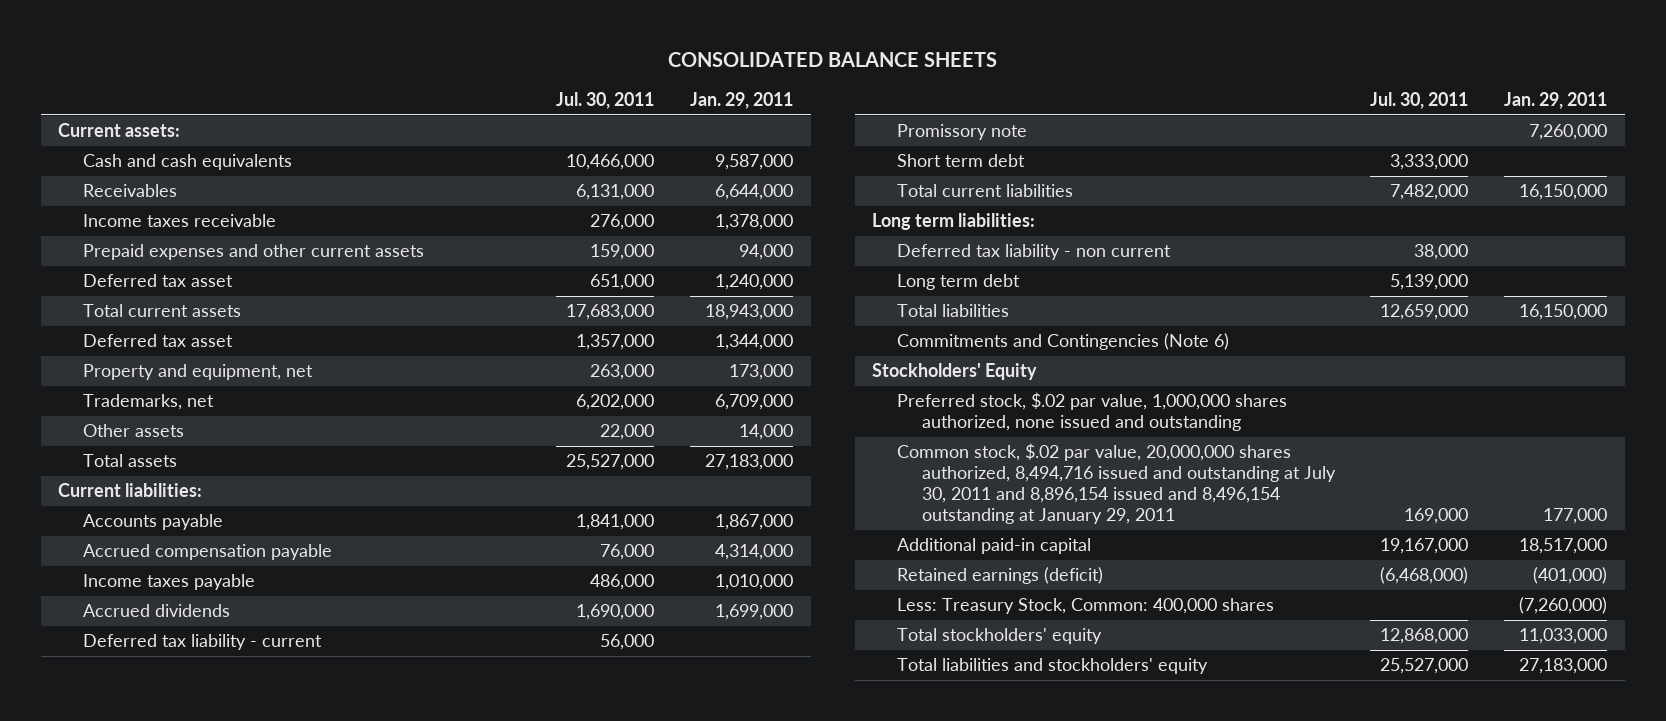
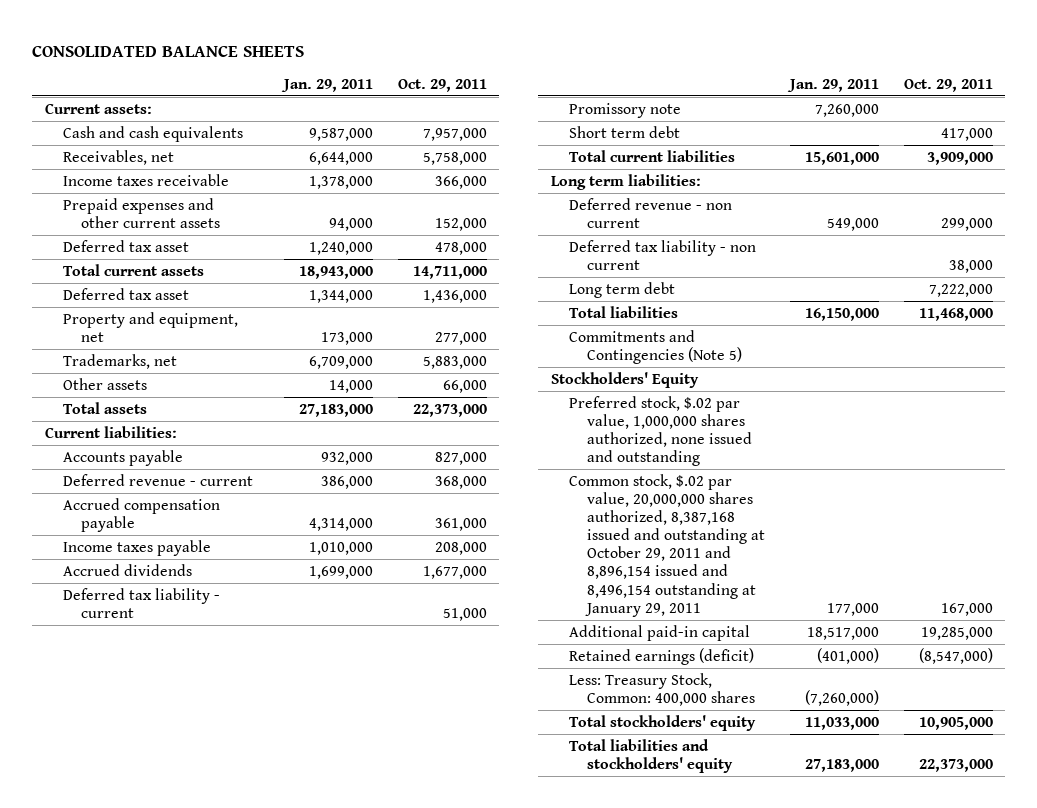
[556,91,655,109] Jul. 30, 2011 -> none
none -> [397,79,487,93] Oct. 29, 2011
[83,184,178,198] Receivables -> [62,149,174,165] Receivables, net
[715,514,794,531] 1,867,000 -> [320,451,373,465] 932,000
none -> [62,473,253,486] Deferred revenue - current
[1519,184,1608,201] 16,150,000 -> [804,151,879,165] 15,601,000
none -> [568,197,732,228] Deferred revenue - non current
[897,333,1230,351] Commitments and Contingencies (Note 6) -> [568,329,743,364] Commitments and Contingencies (Note 5)
[897,443,1336,525] Common stock, $.02 par value, 20,000,000 shares authorized, 8,494,716 issued and outstanding at July 30, 2011 and 8,896,154 issued and 8,496,154 outstanding at January 29, 2011 -> [568,473,766,617] Common stock, $.02 par value, 20,000,000 shares authorized, 8,387,168 issued and outstanding at October 29, 2011 and 8,896,154 issued and 8,496,154 outstanding at January 29, 2011

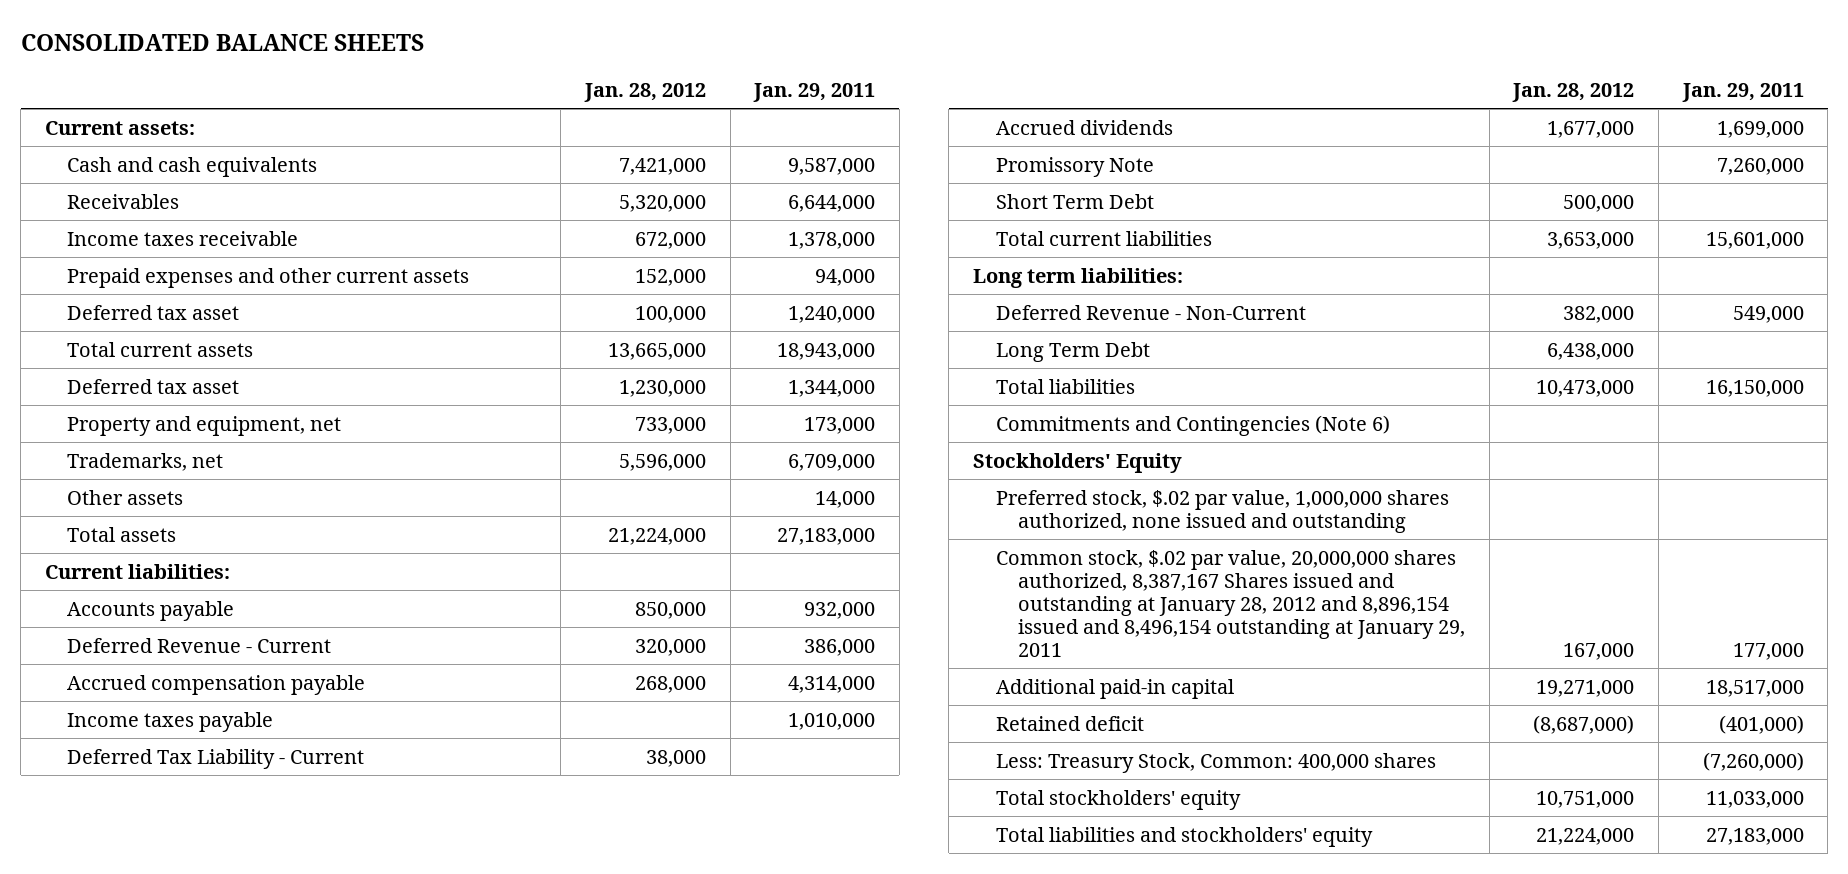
[397,79,487,93] Oct. 29, 2011 -> none
none -> [583,82,706,102] Jan. 28, 2012
[62,149,174,165] Receivables, net -> [67,193,180,209] Receivables
[62,473,253,486] Deferred revenue - current -> [67,637,332,653] Deferred Revenue - Current
none -> [67,748,365,769] Deferred Tax Liability - Current
[62,587,220,618] Deferred tax liability - current -> none
[568,102,681,118] Promissory note -> [995,156,1154,177] Promissory Note
[568,125,680,138] Short term debt -> [995,193,1154,209] Short Term Debt
[568,239,756,270] Deferred tax liability - non current -> none
[568,197,732,228] Deferred revenue - non current -> [995,304,1306,320] Deferred Revenue - Non-Current
[568,281,675,298] Long term debt -> [995,341,1150,362] Long Term Debt
[568,329,743,364] Commitments and Contingencies (Note 5) -> [995,414,1390,436] Commitments and Contingencies (Note 6)
[568,473,766,617] Common stock, $.02 par value, 20,000,000 shares authorized, 8,387,168 issued and outstanding at October 29, 2011 and 8,896,154 issued and 8,496,154 outstanding at January 29, 2011 -> [995,549,1466,658] Common stock, $.02 par value, 20,000,000 shares authorized, 8,387,167 Shares issued and outstanding at January 28, 2012 and 8,896,154 issued and 8,496,154 outstanding at January 29, 2011
[568,647,754,665] Retained earnings (deficit) -> [995,715,1144,731] Retained deficit

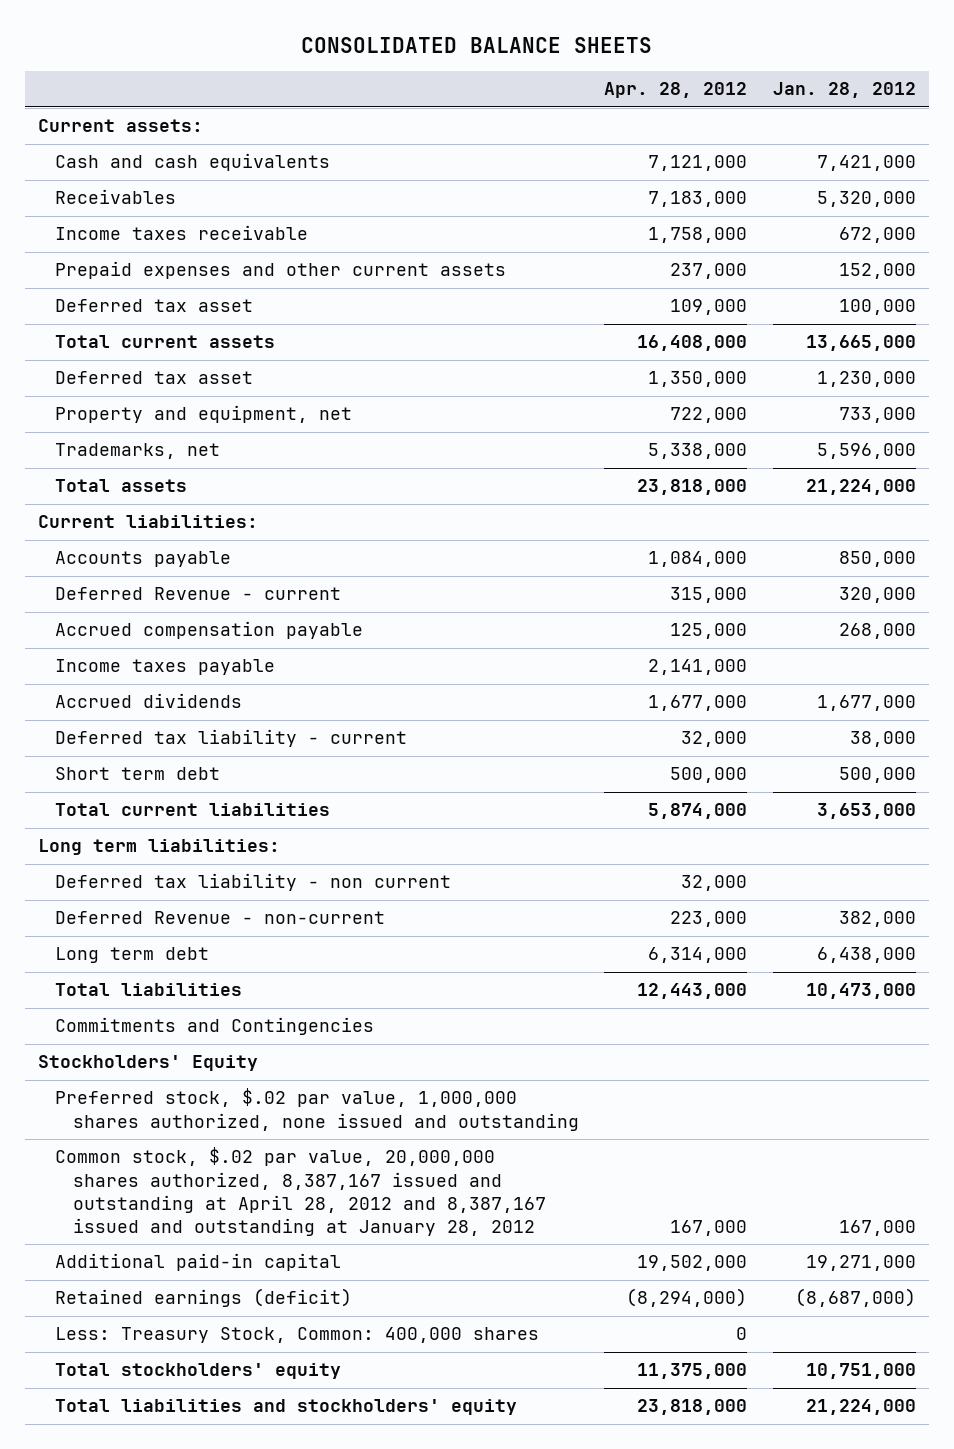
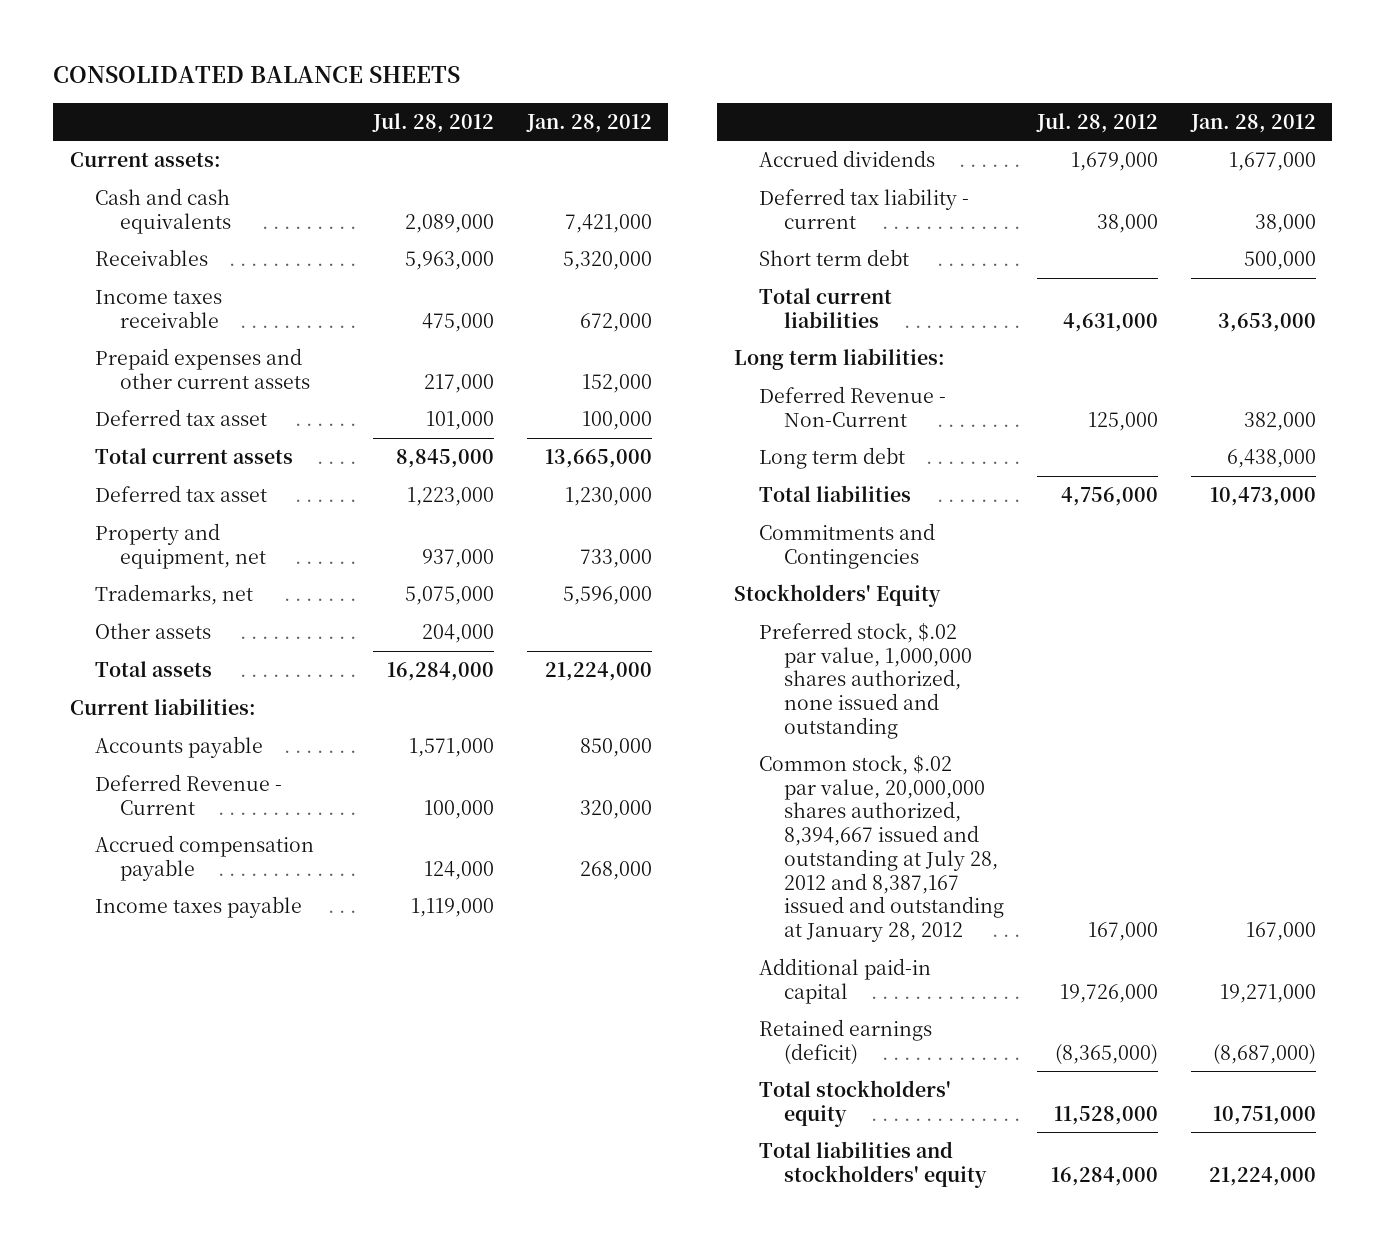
[604,82,748,99] Apr. 28, 2012 -> none
none -> [371,112,494,133] Jul. 28, 2012
none -> [94,622,211,639] Other assets
[55,587,342,601] Deferred Revenue - current -> [94,773,282,815] Deferred Revenue - Current
[55,873,452,892] Deferred tax liability - non current -> none
[55,911,386,925] Deferred Revenue - non-current -> [758,385,946,427] Deferred Revenue - Non-Current
[55,1147,546,1236] Common stock, $.02 par value, 20,000,000 shares authorized, 8,387,167 issued and outstanding at April 28, 2012 and 8,387,167 issued and outstanding at January 28, 2012 -> [758,754,1005,942] Common stock, $.02 par value, 20,000,000 shares authorized, 8,394,667 issued and outstanding at July 28, 2012 and 8,387,167 issued and outstanding at January 28, 2012
[55,1327,540,1344] Less: Treasury Stock, Common: 400,000 shares -> none

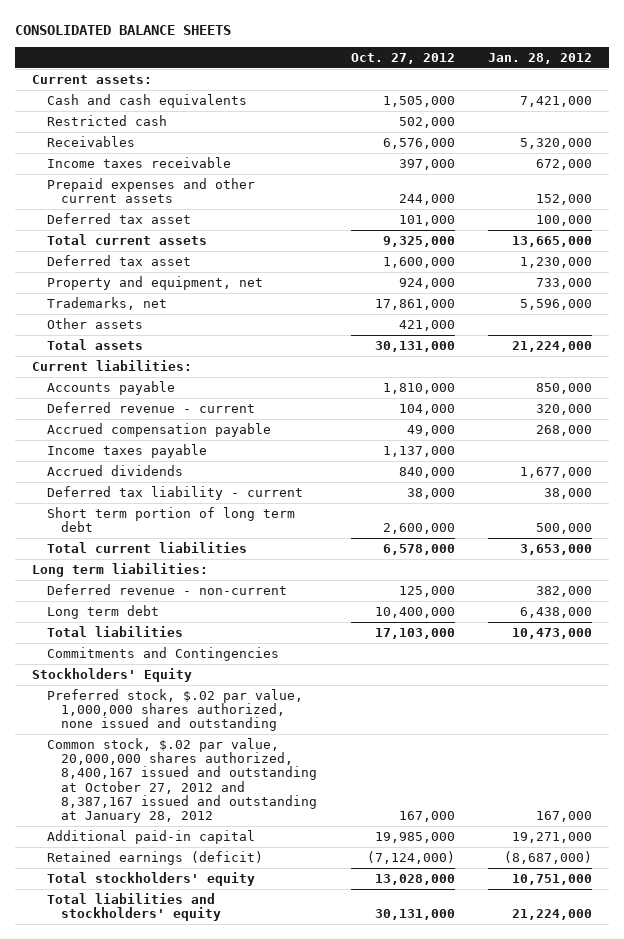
[371,112,494,133] Jul. 28, 2012 -> none
none -> [350,52,455,64] Oct. 27, 2012
none -> [46,114,167,126] Restricted cash
[94,773,282,815] Deferred Revenue - Current -> [46,401,255,413] Deferred revenue - current
[758,248,909,266] Short term debt -> [46,506,295,533] Short term portion of long term debt
[758,385,946,427] Deferred Revenue - Non-Current -> [46,583,287,595] Deferred revenue - non-current
[758,754,1005,942] Common stock, $.02 par value, 20,000,000 shares authorized, 8,394,667 issued and outstanding at July 28, 2012 and 8,387,167 issued and outstanding at January 28, 2012 -> [46,737,318,824] Common stock, $.02 par value, 20,000,000 shares authorized, 8,400,167 issued and outstanding at October 27, 2012 and 8,387,167 issued and outstanding at January 28, 2012

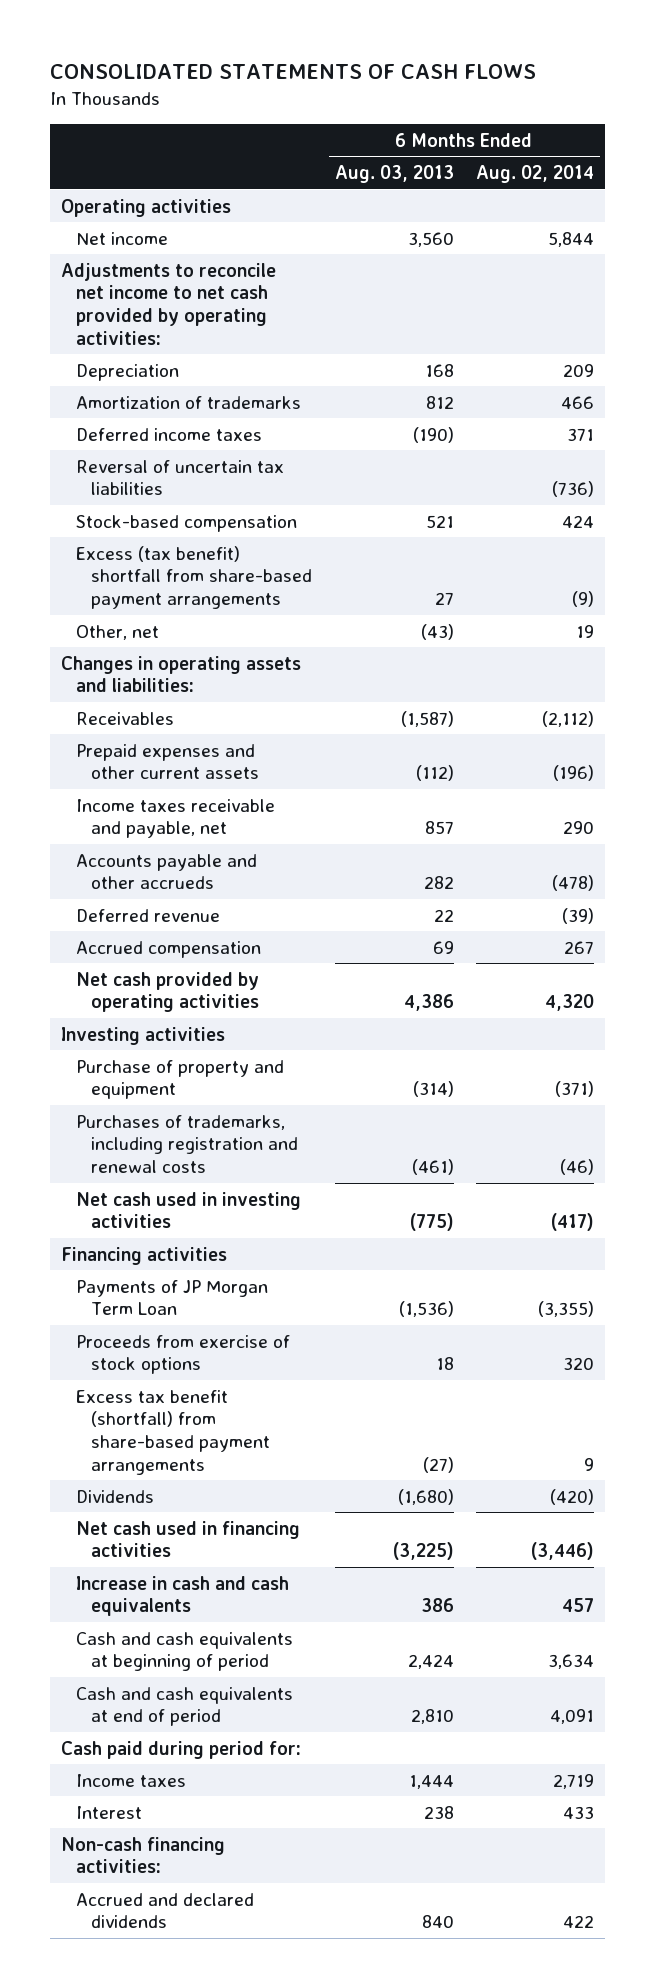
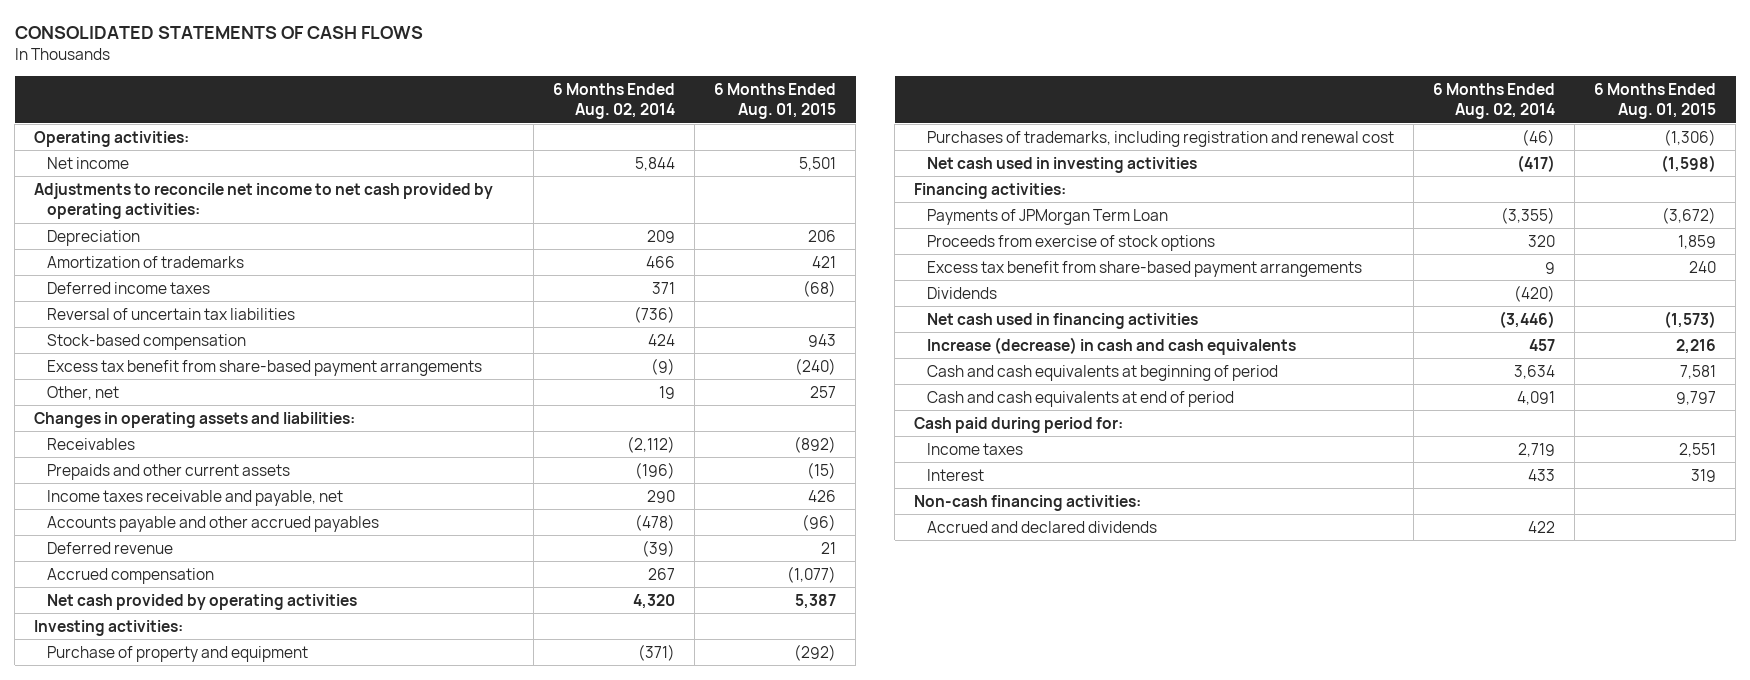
[334,165,454,184] Aug. 03, 2013 -> none
none -> [714,82,837,120] 6 Months Ended Aug. 01, 2015
[60,198,231,217] Operating activities -> [34,130,190,147] Operating activities:
[75,545,313,610] Excess (tax benefit) shortfall from share-based payment arrangements -> [47,359,483,376] Excess tax benefit from share-based payment arrangements
[75,743,260,780] Prepaid expenses and other current assets -> [47,463,291,480] Prepaids and other current assets
[75,853,257,890] Accounts payable and other accrueds -> [47,515,380,532] Accounts payable and other accrued payables
[60,1026,225,1045] Investing activities -> [34,619,184,636] Investing activities:
[75,1114,299,1174] Purchases of trademarks, including registration and renewal costs -> [927,130,1395,147] Purchases of trademarks, including registration and renewal cost
[60,1246,227,1265] Financing activities -> [914,182,1067,199] Financing activities:
[75,1279,268,1316] Payments of JP Morgan Term Loan -> [927,208,1169,225] Payments of JPMorgan Term Loan
[75,1389,271,1475] Excess tax benefit (shortfall) from share-based payment arrangements -> [927,260,1363,277] Excess tax benefit from share-based payment arrangements
[75,1575,289,1617] Increase in cash and cash equivalents -> [927,336,1297,355] Increase (decrease) in cash and cash equivalents

